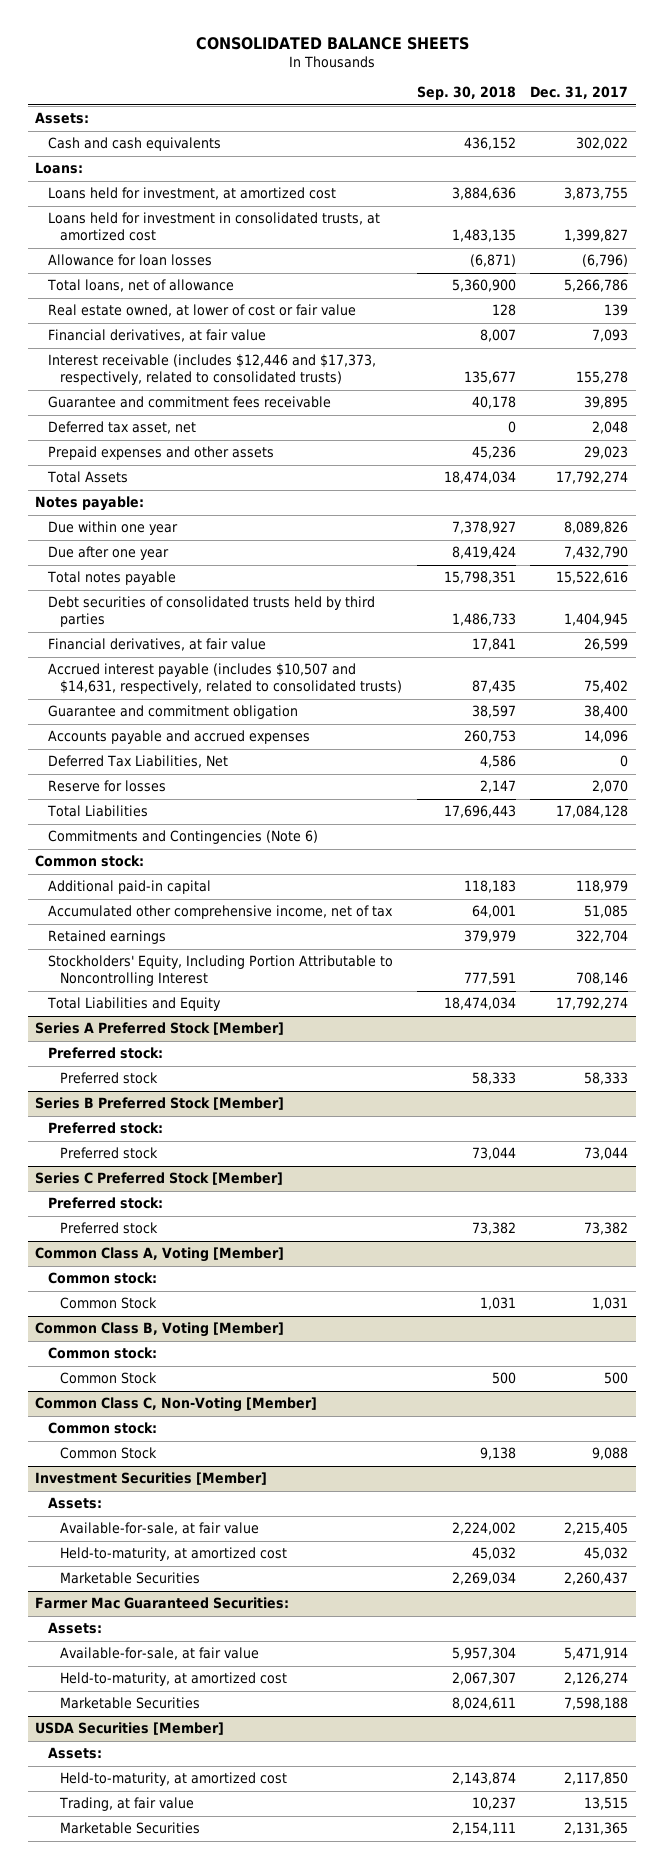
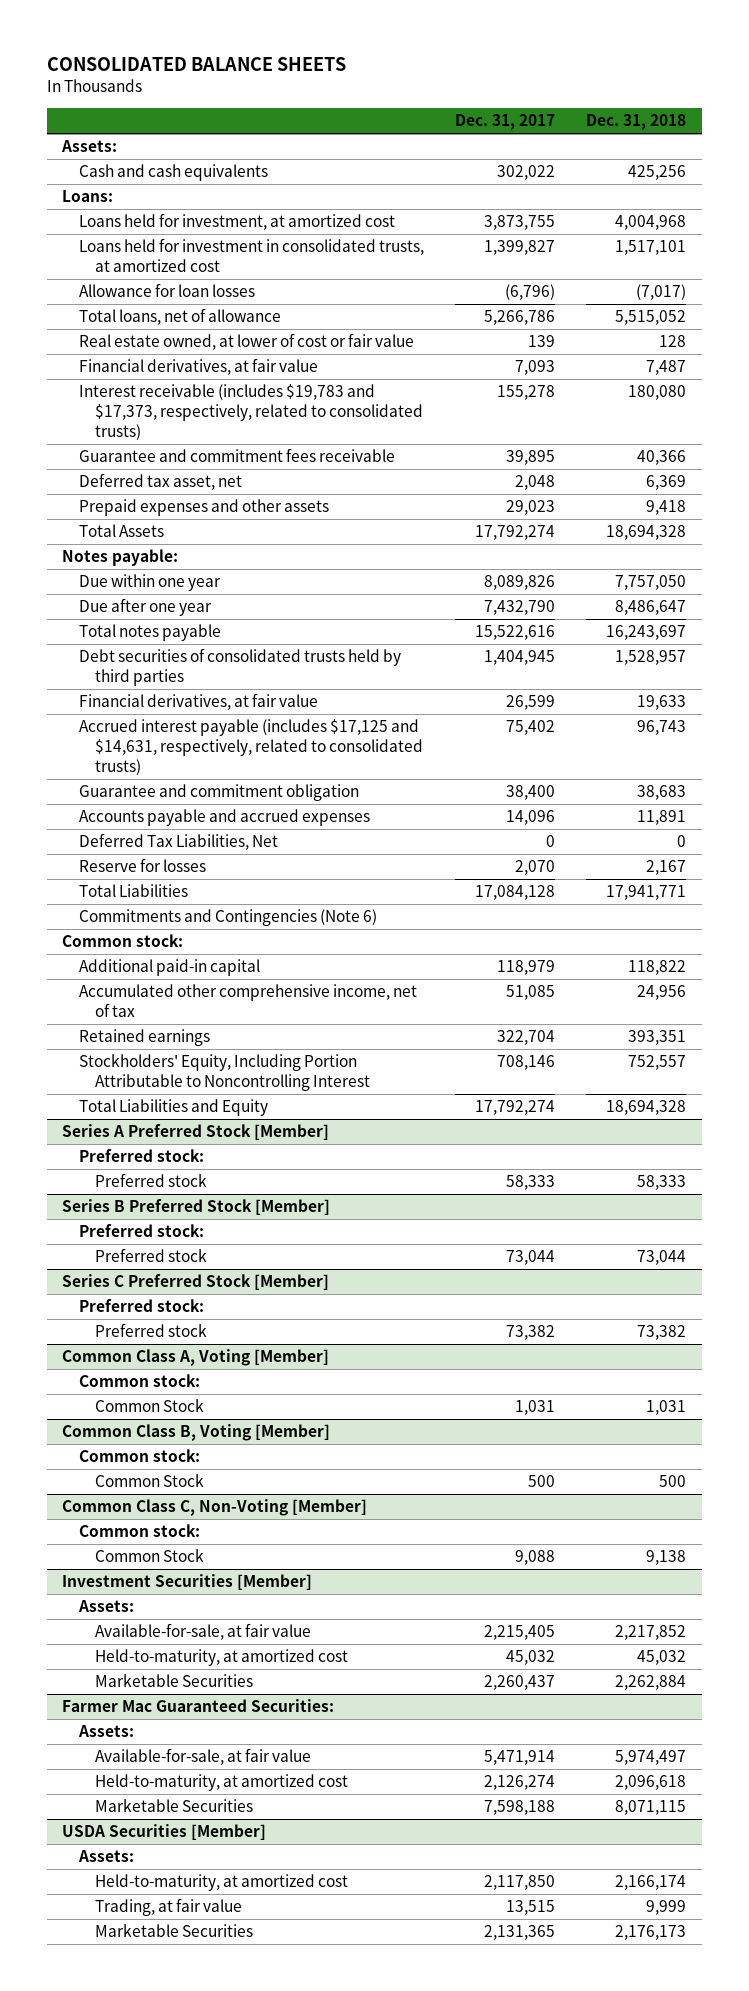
[416,86,516,101] Sep. 30, 2018 -> none
none -> [586,114,687,131] Dec. 31, 2018
[47,354,376,386] Interest receivable (includes $12,446 and $17,373, respectively, related to consolidated trusts) -> [78,384,424,441] Interest receivable (includes $19,783 and $17,373, respectively, related to consolidated trusts)
[47,663,402,695] Accrued interest payable (includes $10,507 and $14,631, respectively, related to consolidated trusts) -> [78,719,424,776] Accrued interest payable (includes $17,125 and $14,631, respectively, related to consolidated trusts)

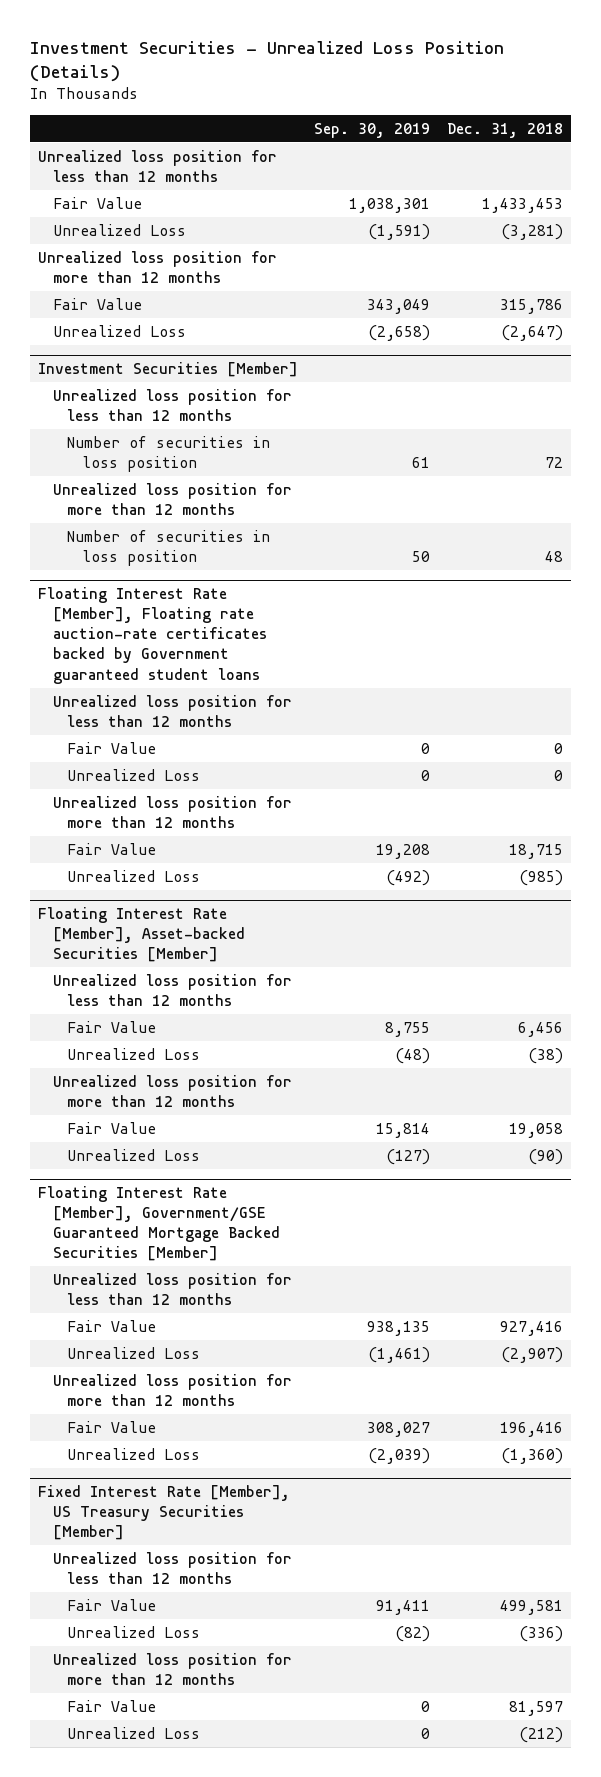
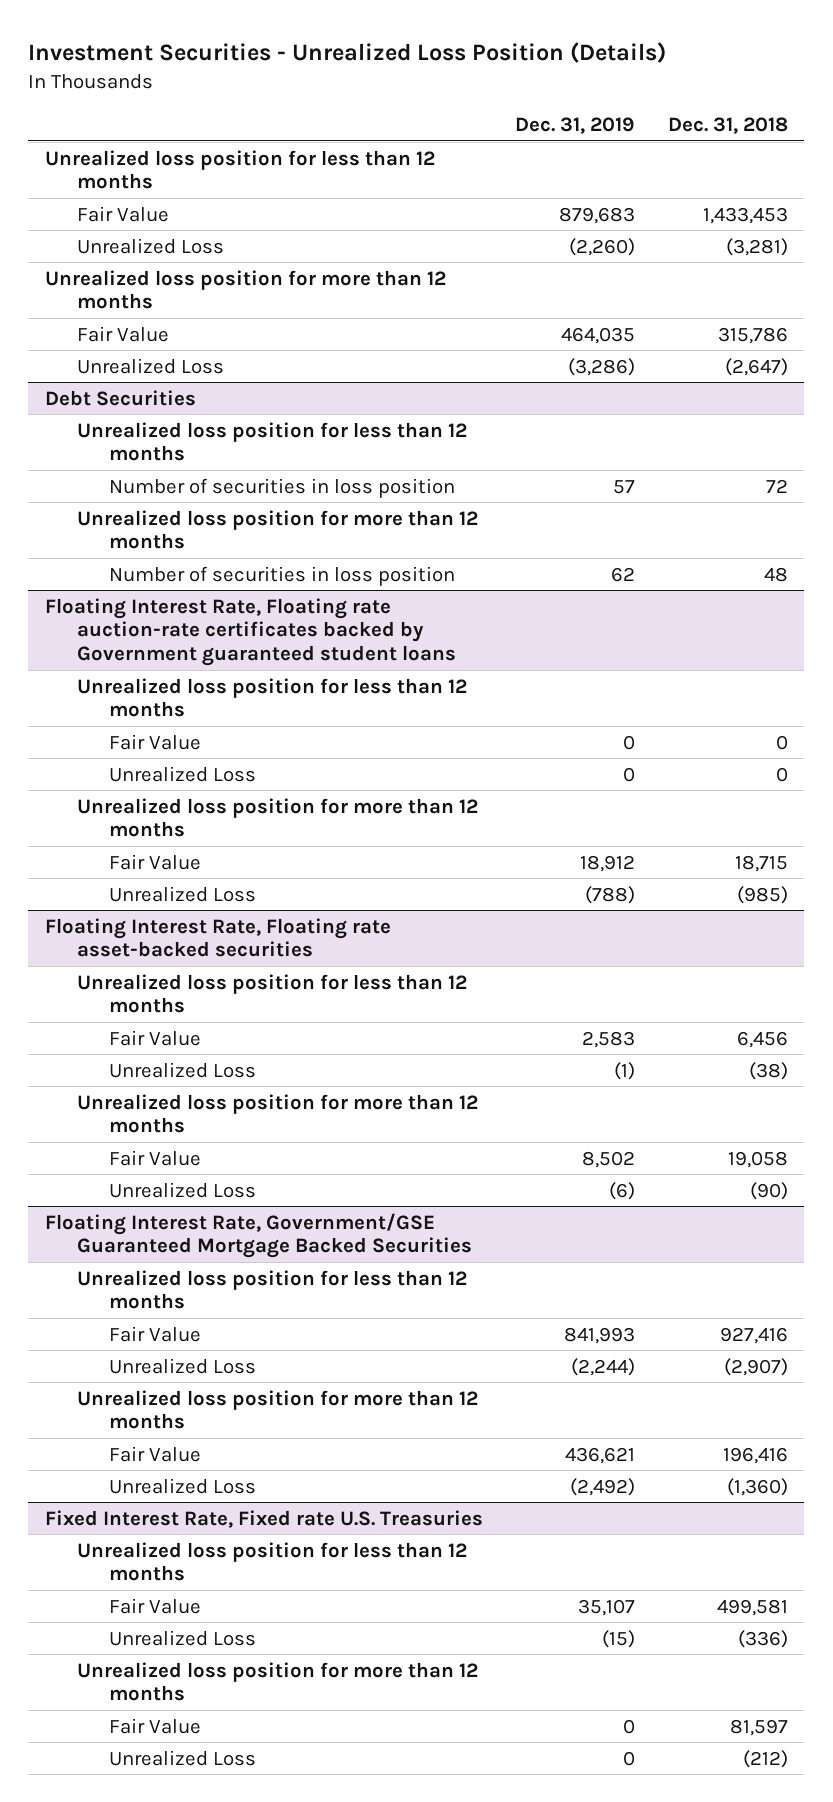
[314,122,431,138] Sep. 30, 2019 -> none
none -> [515,117,636,135] Dec. 31, 2019
[37,361,298,377] Investment Securities [Member] -> [44,389,196,406] Debt Securities
[37,586,267,684] Floating Interest Rate [Member], Floating rate auction-rate certificates backed by Government guaranteed student loans -> [44,597,456,667] Floating Interest Rate, Floating rate auction-rate certificates backed by Government guaranteed student loans
[37,906,245,963] Floating Interest Rate [Member], Asset-backed Securities [Member] -> [44,917,391,958] Floating Interest Rate, Floating rate asset-backed securities
[37,1185,280,1262] Floating Interest Rate [Member], Government/GSE Guaranteed Mortgage Backed Securities [Member] -> [44,1212,472,1259] Floating Interest Rate, Government/GSE Guaranteed Mortgage Backed Securities
[37,1484,290,1541] Fixed Interest Rate [Member], US Treasury Securities [Member] -> none
none -> [44,1509,483,1528] Fixed Interest Rate, Fixed rate U.S. Treasuries

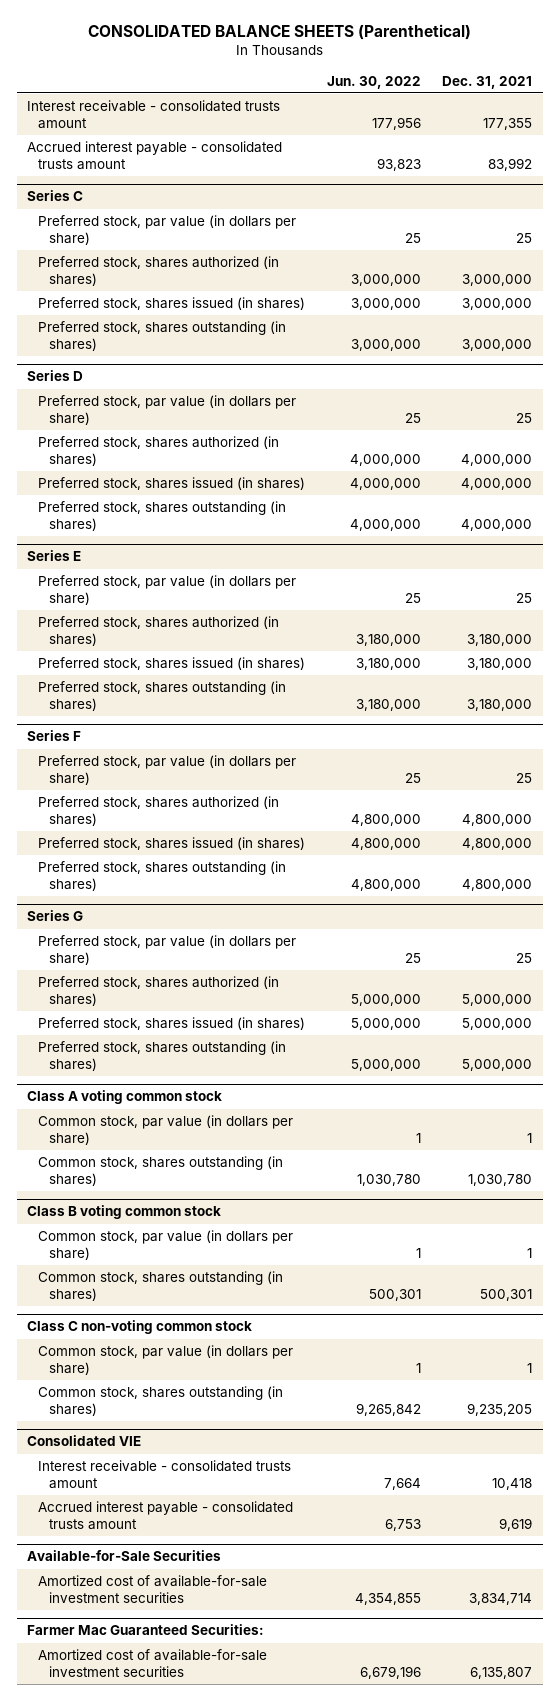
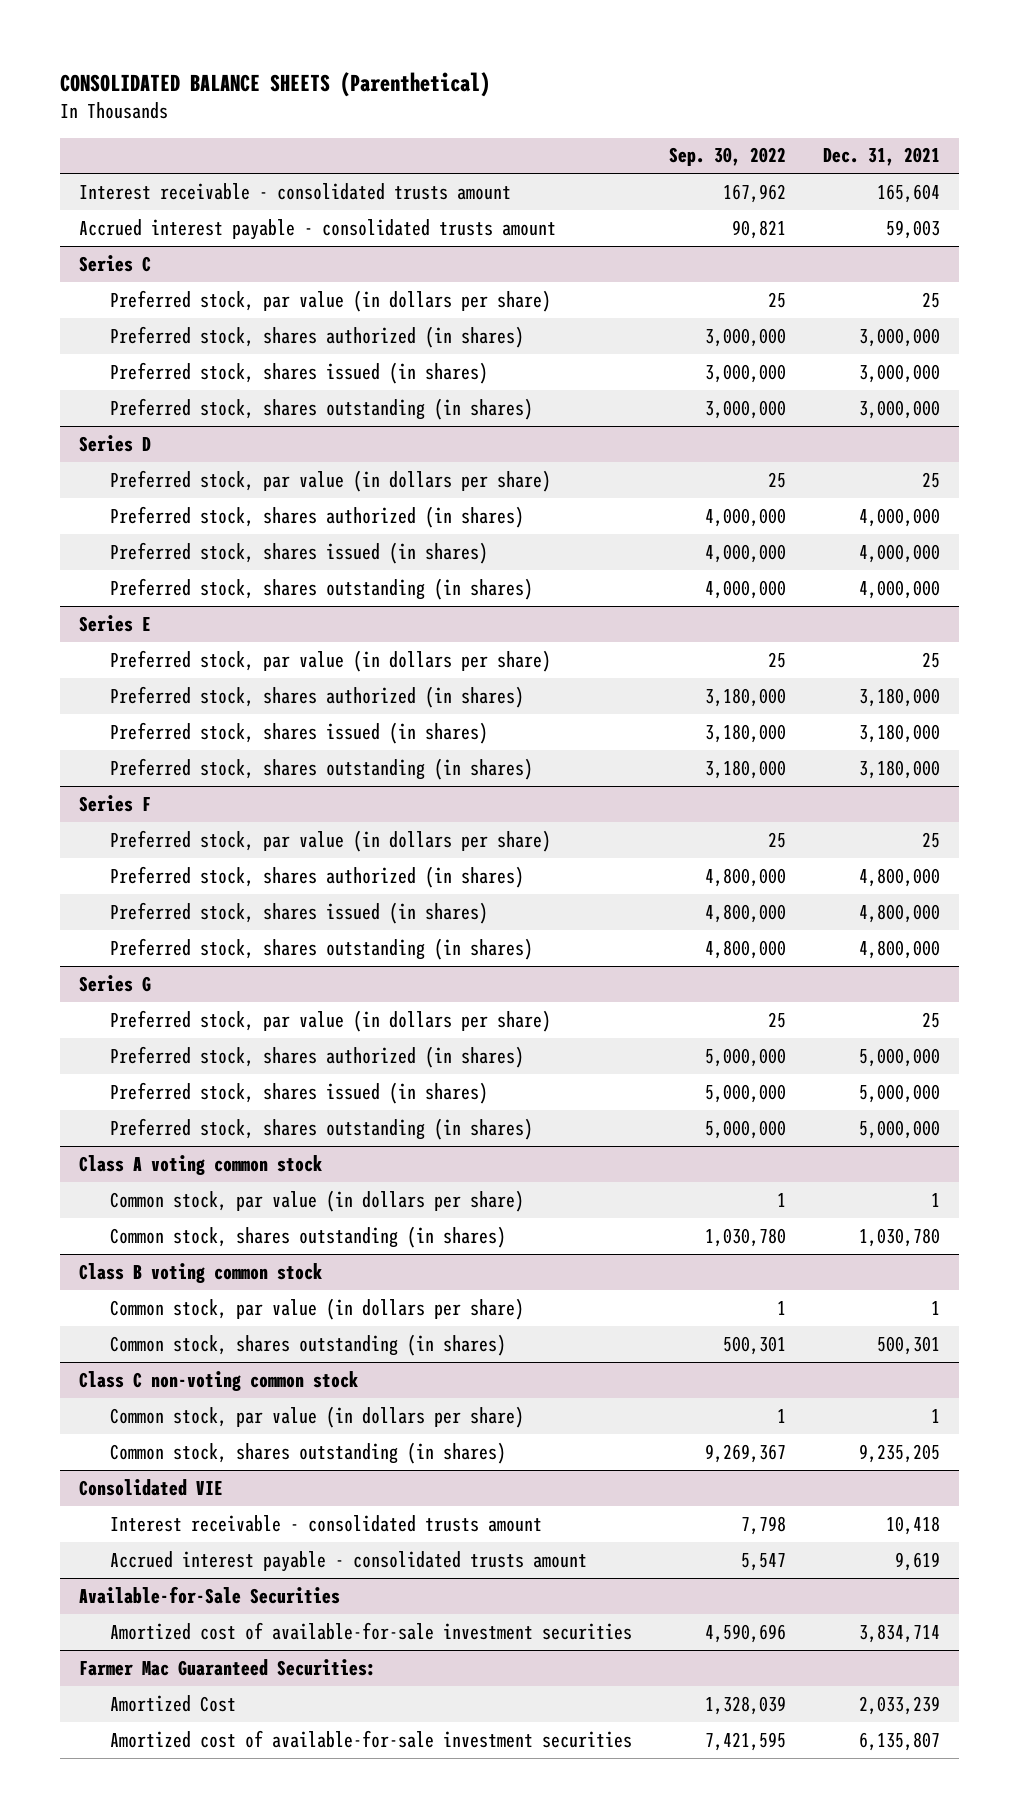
[326,75,421,89] Jun. 30, 2022 -> none
none -> [668,147,786,167] Sep. 30, 2022
[483,117,533,130] 177,355 -> [877,183,941,203] 165,604
[488,157,533,171] 83,992 -> [886,219,941,239] 59,003
none -> [109,1694,236,1712] Amortized Cost

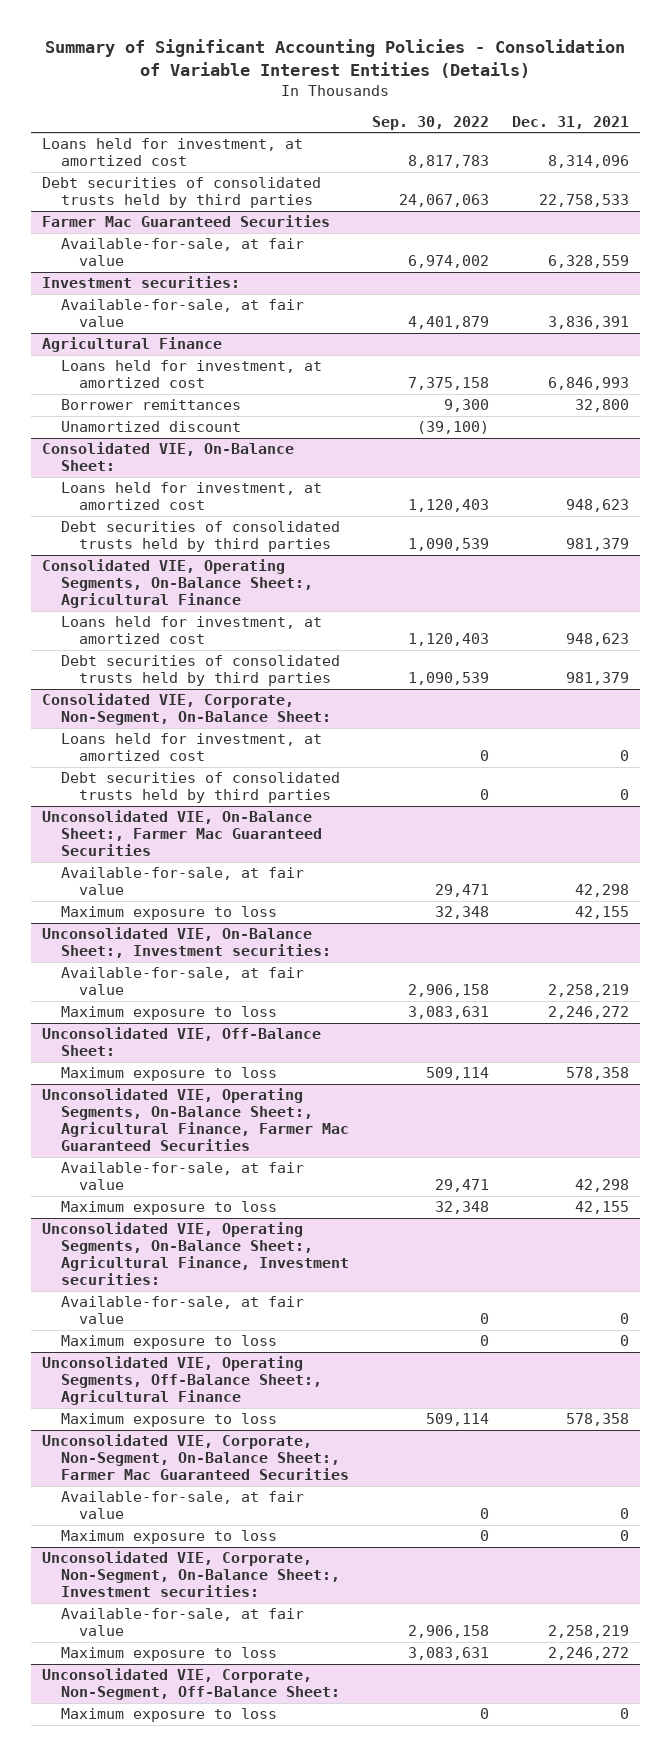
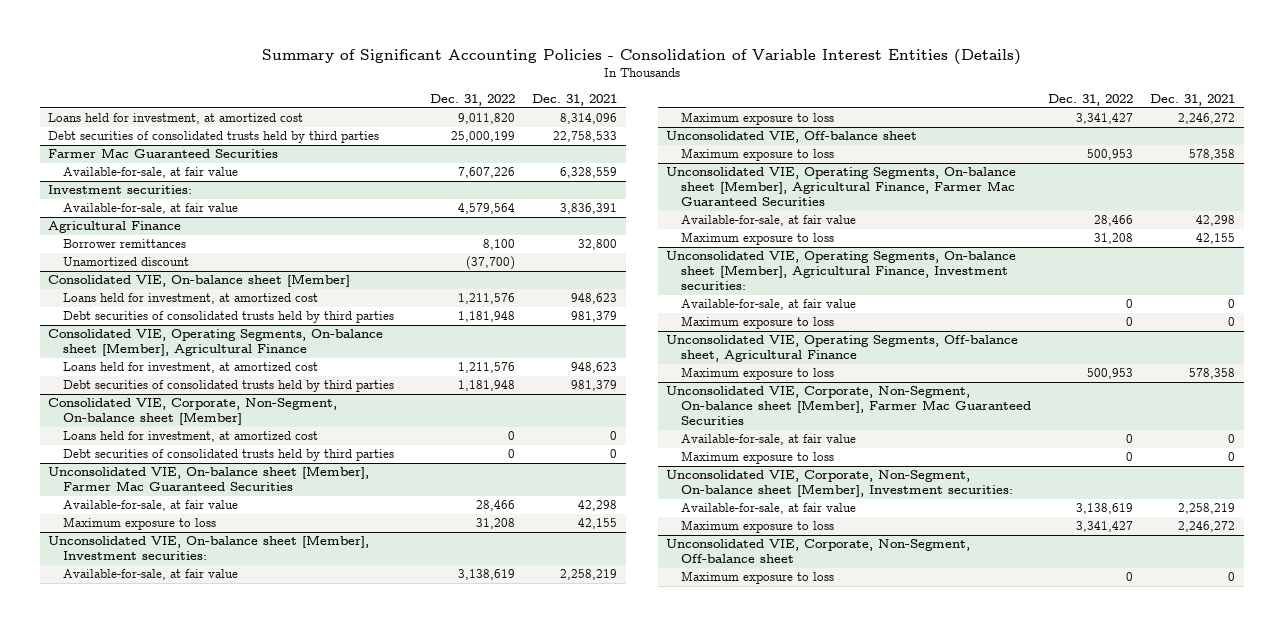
[371,115,489,130] Sep. 30, 2022 -> none
none -> [430,94,516,107] Dec. 31, 2022
[60,360,322,389] Loans held for investment, at amortized cost -> none
[42,442,295,472] Consolidated VIE, On-Balance Sheet: -> [48,274,351,288] Consolidated VIE, On-balance sheet [Member]
[42,559,313,608] Consolidated VIE, Operating Segments, On-Balance Sheet:, Agricultural Finance -> [48,329,384,357] Consolidated VIE, Operating Segments, On-balance sheet [Member], Agricultural Finance
[42,693,331,726] Consolidated VIE, Corporate, Non-Segment, On-Balance Sheet: -> [48,398,338,426] Consolidated VIE, Corporate, Non-Segment, On-balance sheet [Member]
[42,810,322,856] Unconsolidated VIE, On-Balance Sheet:, Farmer Mac Guaranteed Securities -> [48,466,370,492] Unconsolidated VIE, On-balance sheet [Member], Farmer Mac Guaranteed Securities
[42,927,331,959] Unconsolidated VIE, On-Balance Sheet:, Investment securities: -> [48,535,370,561] Unconsolidated VIE, On-balance sheet [Member], Investment securities:
[42,1027,322,1057] Unconsolidated VIE, Off-Balance Sheet: -> [666,131,918,144] Unconsolidated VIE, Off-balance sheet
[42,1088,349,1151] Unconsolidated VIE, Operating Segments, On-Balance Sheet:, Agricultural Finance, Farmer Mac Guaranteed Securities -> [666,167,1017,207] Unconsolidated VIE, Operating Segments, On-balance sheet [Member], Agricultural Finance, Farmer Mac Guaranteed Securities
[42,1222,349,1285] Unconsolidated VIE, Operating Segments, On-Balance Sheet:, Agricultural Finance, Investment securities: -> [666,251,1017,291] Unconsolidated VIE, Operating Segments, On-balance sheet [Member], Agricultural Finance, Investment securities:
[42,1356,322,1405] Unconsolidated VIE, Operating Segments, Off-Balance Sheet:, Agricultural Finance -> [666,335,1019,363] Unconsolidated VIE, Operating Segments, Off-balance sheet, Agricultural Finance
[42,1434,349,1480] Unconsolidated VIE, Corporate, Non-Segment, On-Balance Sheet:, Farmer Mac Guaranteed Securities -> [666,386,1032,426] Unconsolidated VIE, Corporate, Non-Segment, On-balance sheet [Member], Farmer Mac Guaranteed Securities
[42,1551,340,1597] Unconsolidated VIE, Corporate, Non-Segment, On-Balance Sheet:, Investment securities: -> [666,470,1014,498] Unconsolidated VIE, Corporate, Non-Segment, On-balance sheet [Member], Investment securities:
[42,1668,340,1701] Unconsolidated VIE, Corporate, Non-Segment, Off-Balance Sheet: -> [666,539,971,564] Unconsolidated VIE, Corporate, Non-Segment, Off-balance sheet

